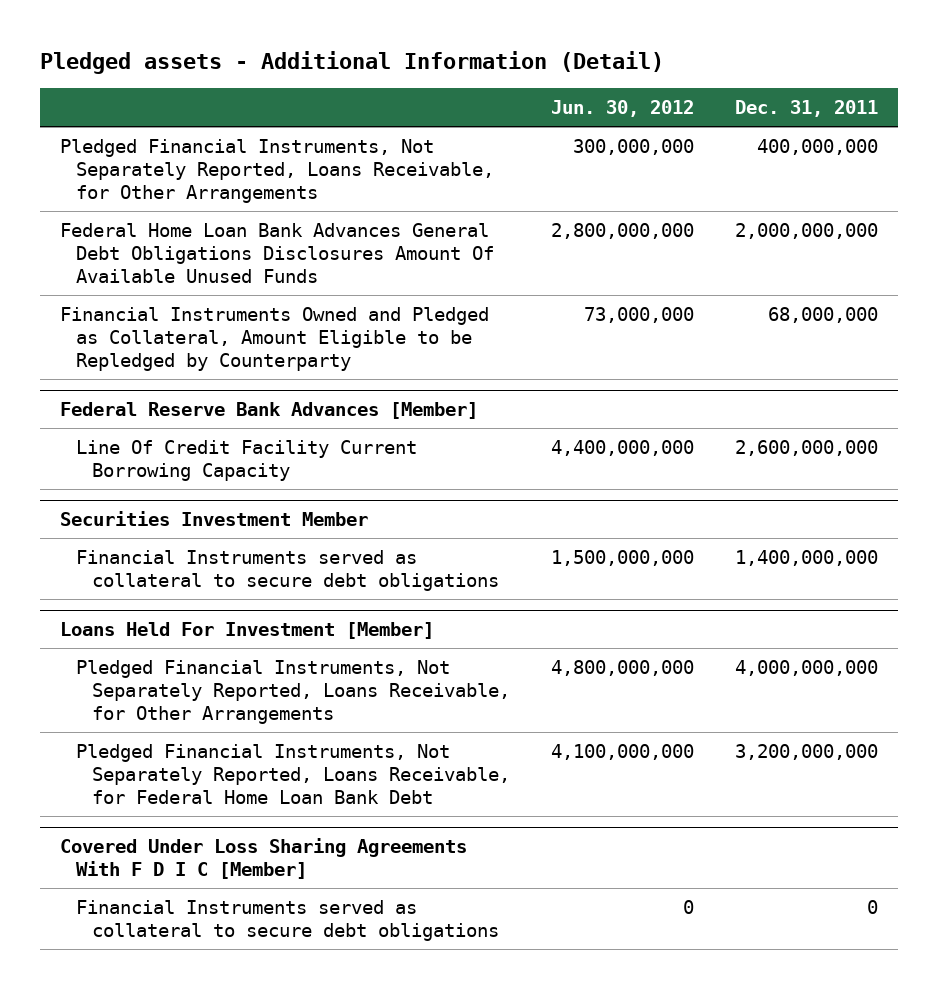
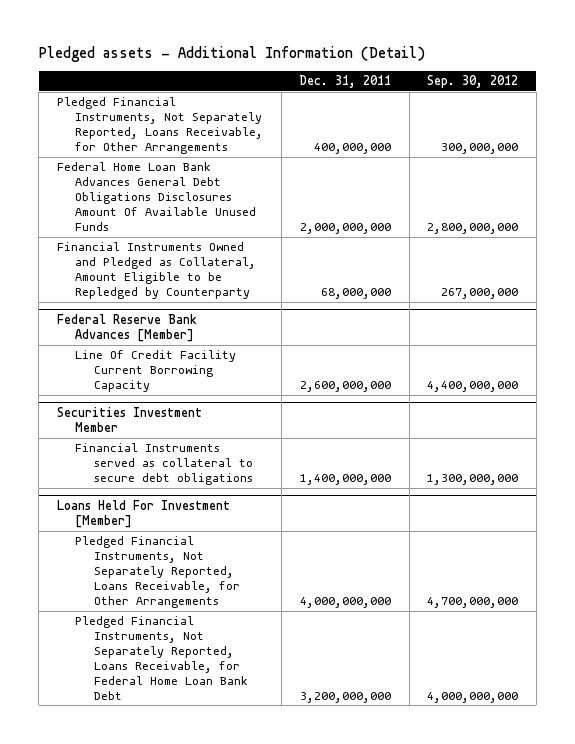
[550,100,694,118] Jun. 30, 2012 -> none
none -> [427,75,519,89] Sep. 30, 2012
[60,838,468,880] Covered Under Loss Sharing Agreements With F D I C [Member] -> none
[76,899,499,941] Financial Instruments served as collateral to secure debt obligations -> none

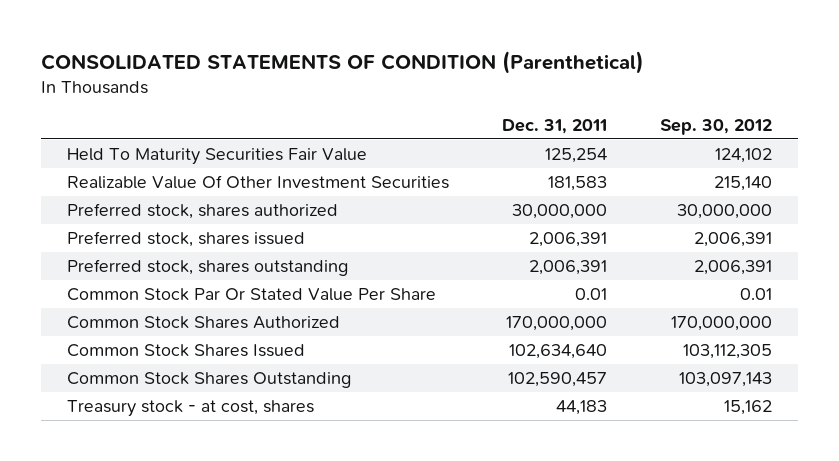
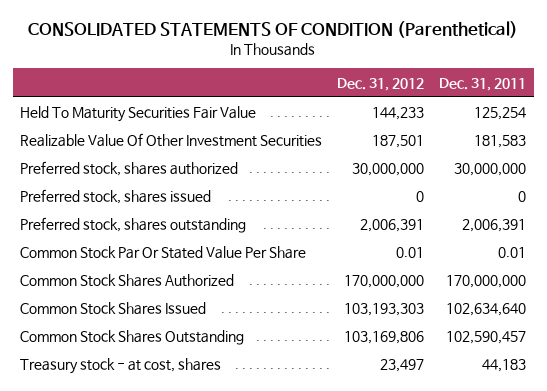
[659,118,772,135] Sep. 30, 2012 -> none
none -> [337,77,425,91] Dec. 31, 2012
[529,231,608,247] 2,006,391 -> [518,191,527,203] 0

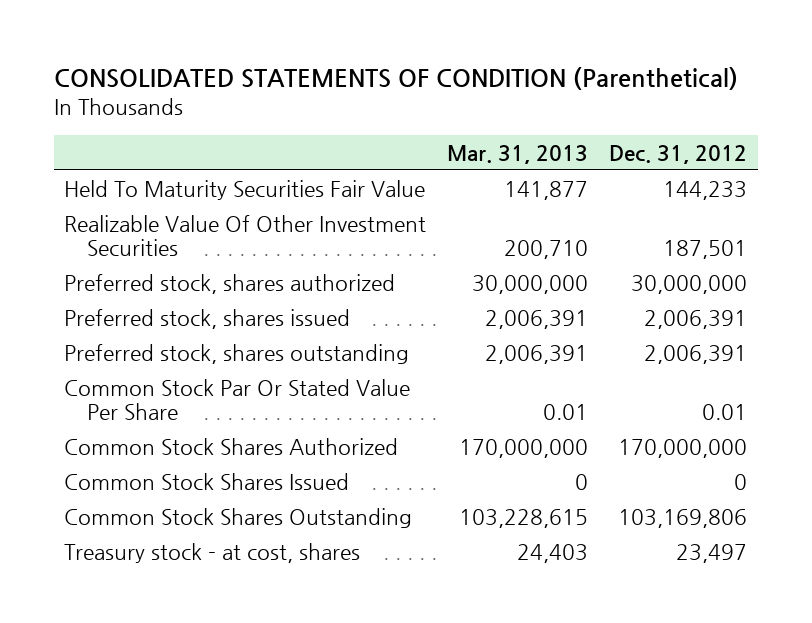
[439,77,527,91] Dec. 31, 2011 -> none
none -> [447,144,589,164] Mar. 31, 2013
[416,191,425,203] 0 -> [644,309,748,329] 2,006,391
[344,303,425,317] 103,193,303 -> [734,473,748,490] 0

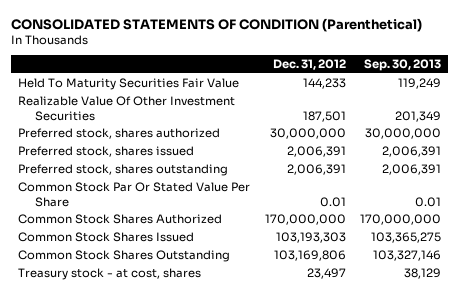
[447,144,589,164] Mar. 31, 2013 -> none
none -> [364,59,442,72] Sep. 30, 2013
[734,473,748,490] 0 -> [275,231,346,243] 103,193,303

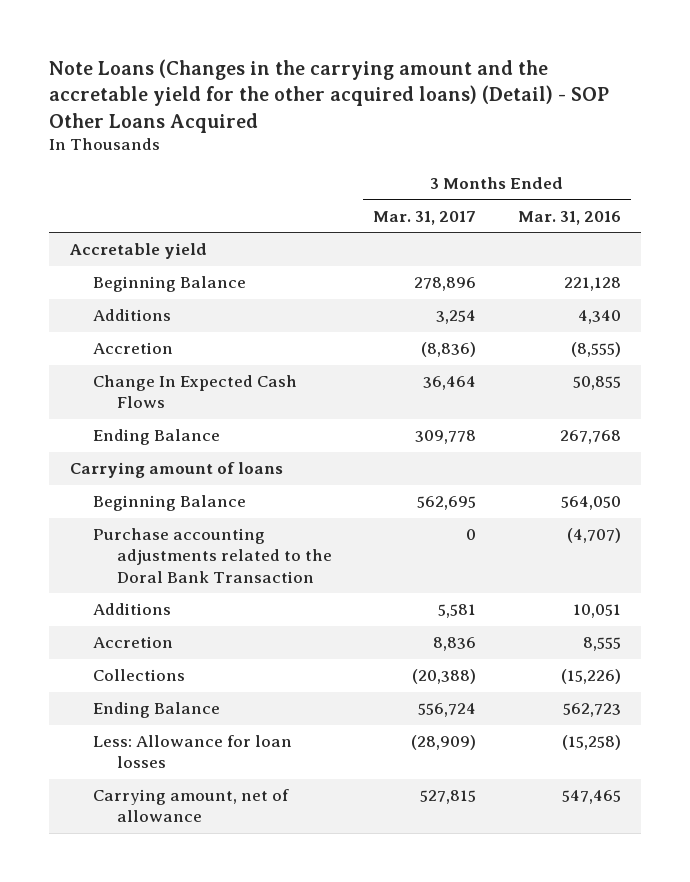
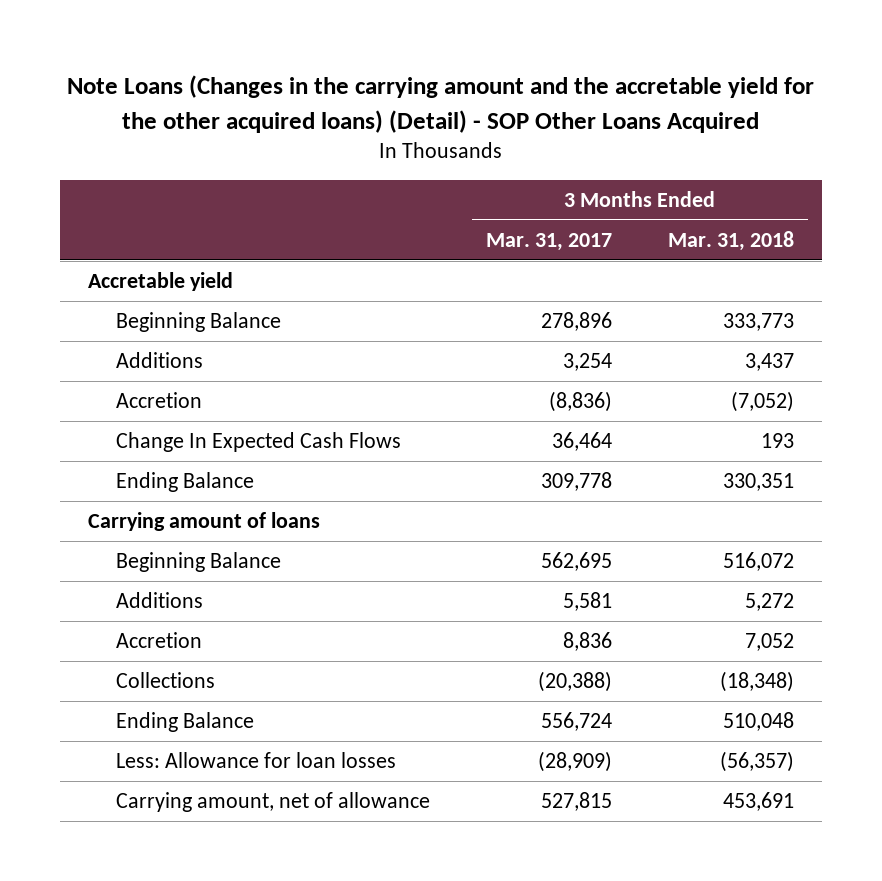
[517,210,621,225] Mar. 31, 2016 -> none
none -> [667,230,794,251] Mar. 31, 2018
[93,528,332,583] Purchase accounting adjustments related to the Doral Bank Transaction -> none

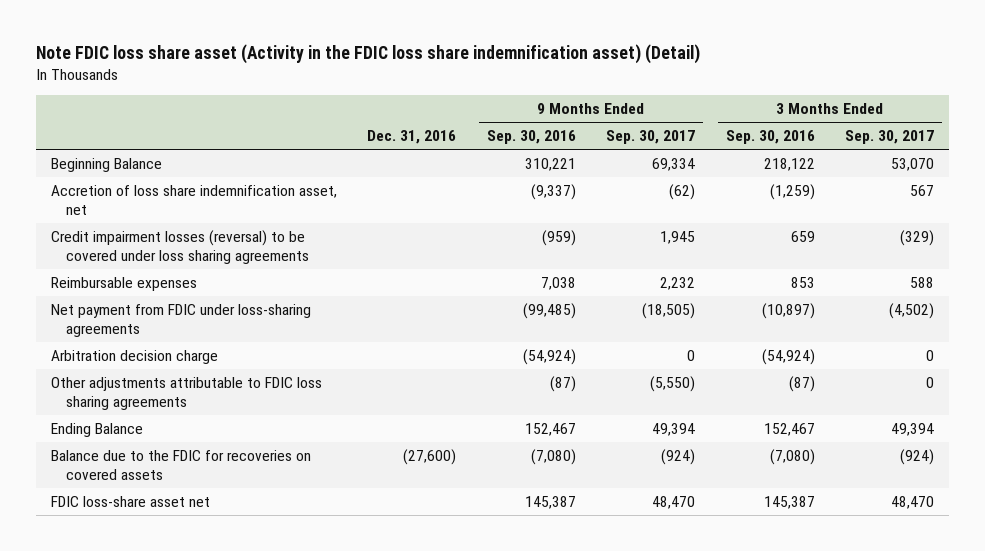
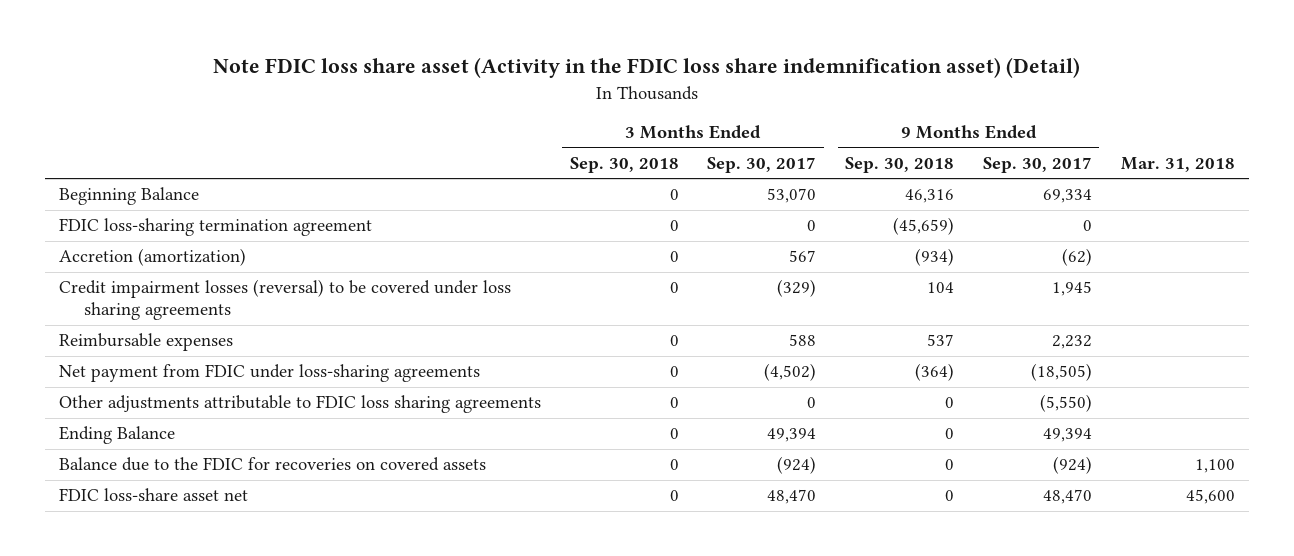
[367,130,457,145] Dec. 31, 2016 -> none
[486,130,576,145] Sep. 30, 2016 -> none
[725,130,815,145] Sep. 30, 2016 -> none
none -> [569,157,679,174] Sep. 30, 2018
none -> [845,157,955,174] Sep. 30, 2018
none -> [1120,157,1235,173] Mar. 31, 2018
none -> [58,218,372,237] FDIC loss-sharing termination agreement
[50,184,337,215] Accretion of loss share indemnification asset, net -> [58,248,246,267] Accretion (amortization)
[50,349,218,364] Arbitration decision charge -> none

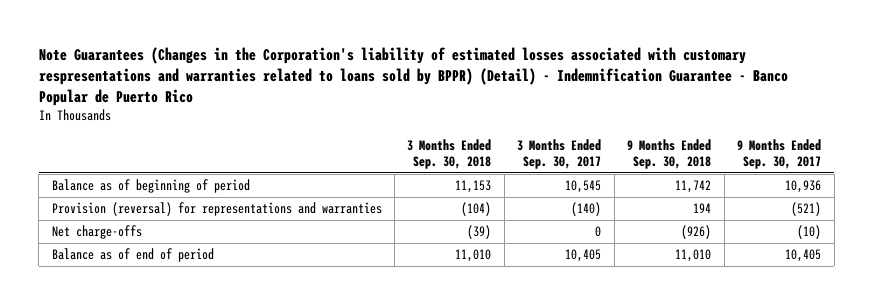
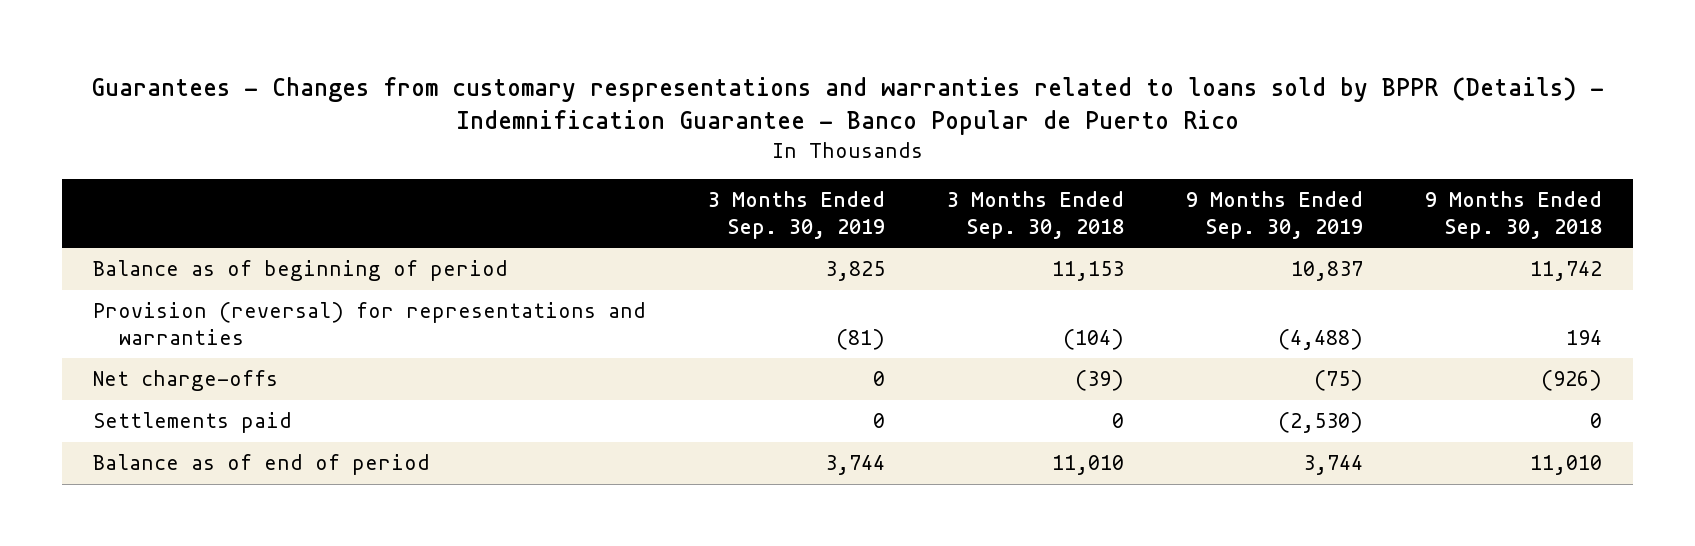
[38,46,788,106] Note Guarantees (Changes in the Corporation's liability of estimated losses associated with customary respresentations and warranties related to loans sold by BPPR) (Detail) - Indemnification Guarantee - Banco Popular de Puerto Rico -> [90,76,1604,135] Guarantees - Changes from customary respresentations and warranties related to loans sold by BPPR (Details) - Indemnification Guarantee - Banco Popular de Puerto Rico
[517,138,602,169] 3 Months Ended Sep. 30, 2017 -> none
[737,138,822,169] 9 Months Ended Sep. 30, 2017 -> none
none -> [708,191,886,239] 3 Months Ended Sep. 30, 2019
none -> [1185,191,1363,239] 9 Months Ended Sep. 30, 2019
none -> [93,412,293,434] Settlements paid

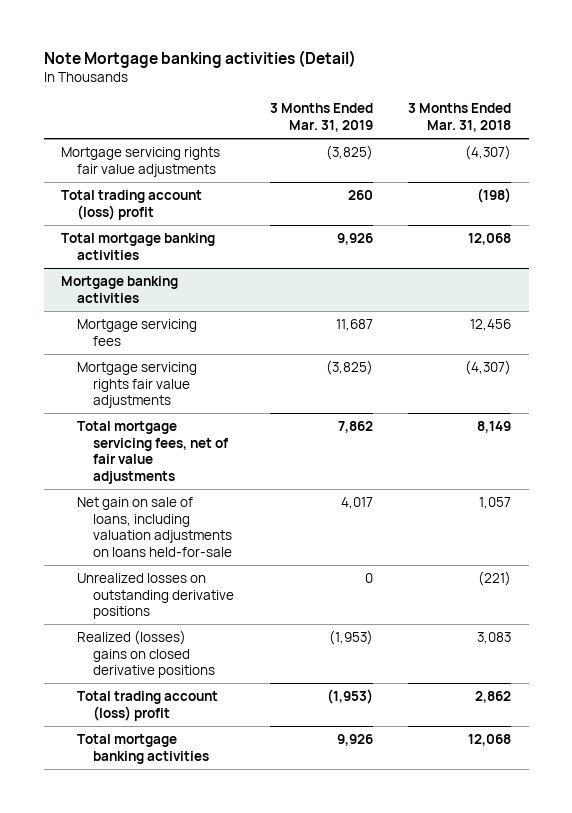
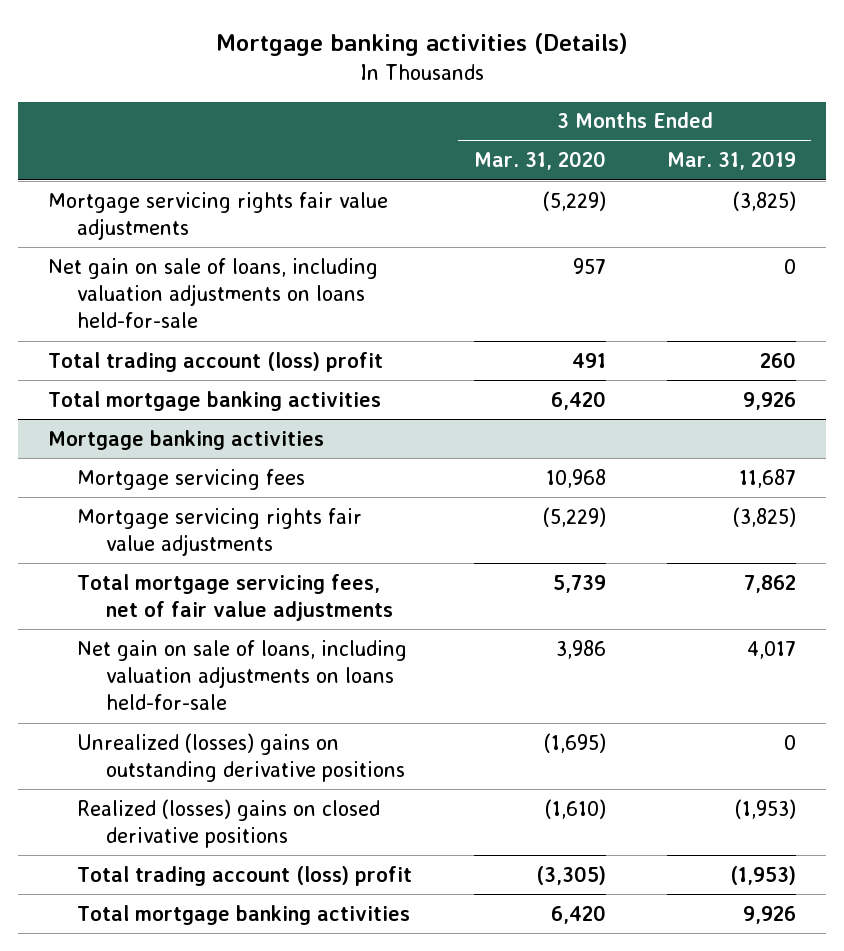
[43,50,356,69] Note Mortgage banking activities (Detail) -> [215,33,628,57] Mortgage banking activities (Details)
[408,103,512,133] 3 Months Ended Mar. 31, 2018 -> none
none -> [473,151,606,171] Mar. 31, 2020
none -> [48,257,379,329] Net gain on sale of loans, including valuation adjustments on loans held-for-sale
[77,572,235,620] Unrealized losses on outstanding derivative positions -> [77,732,406,783] Unrealized (losses) gains on outstanding derivative positions

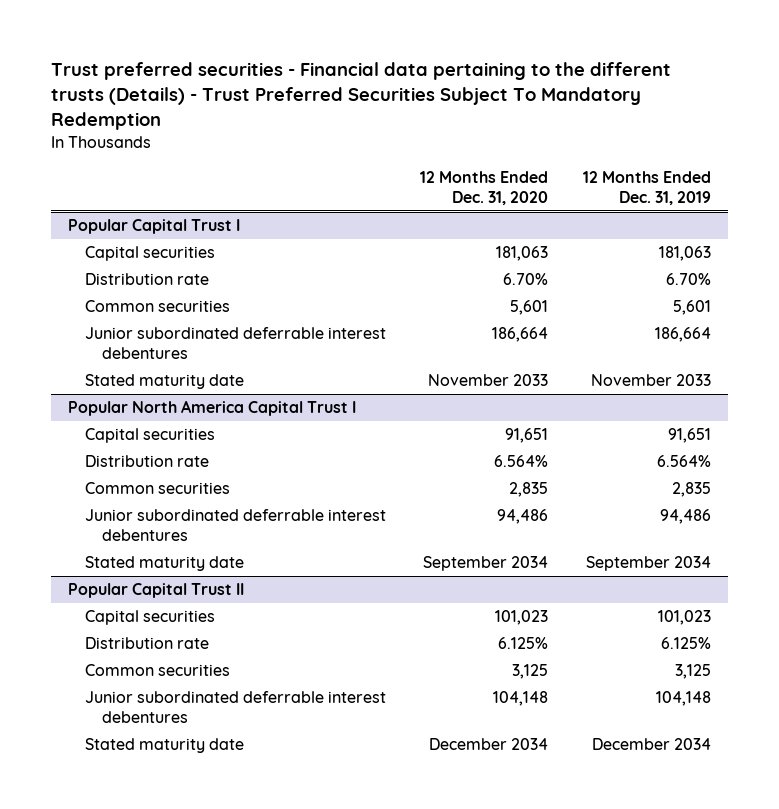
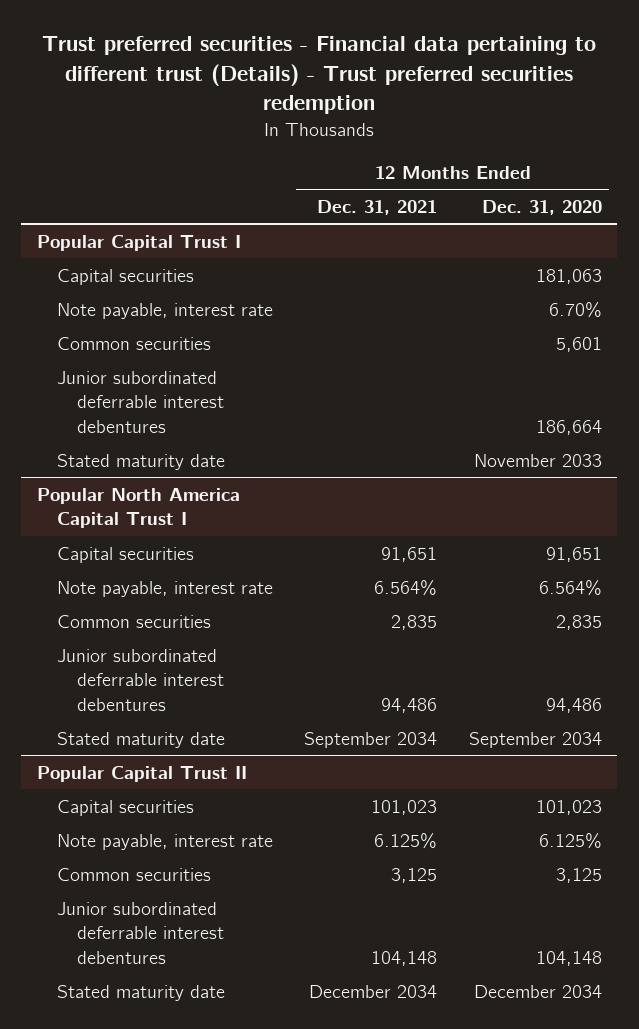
[50,61,671,130] Trust preferred securities - Financial data pertaining to the different trusts (Details) - Trust Preferred Securities Subject To Mandatory Redemption -> [42,36,597,115] Trust preferred securities - Financial data pertaining to different trust (Details) - Trust preferred securities redemption
[582,171,711,205] 12 Months Ended Dec. 31, 2019 -> none
none -> [317,199,438,215] Dec. 31, 2021
[85,273,210,286] Distribution rate -> [56,302,273,319] Note payable, interest rate
[85,455,210,468] Distribution rate -> [56,580,273,597] Note payable, interest rate
[85,637,210,650] Distribution rate -> [56,833,273,850] Note payable, interest rate

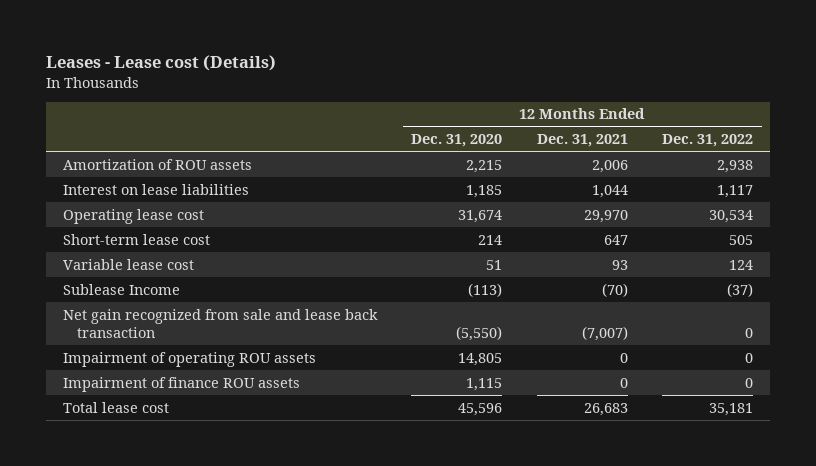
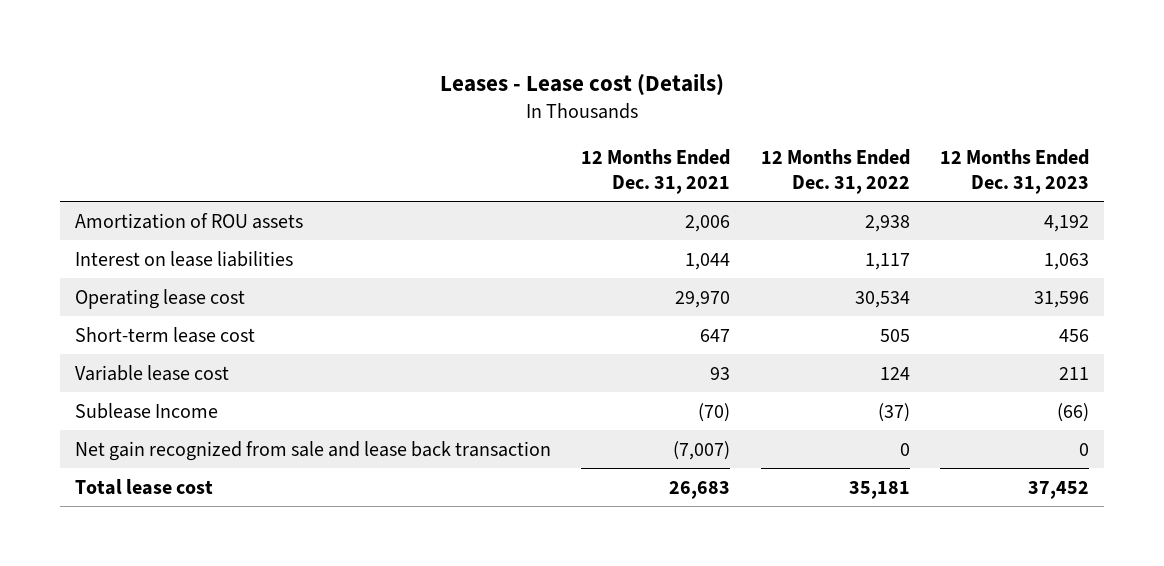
[411,134,503,148] Dec. 31, 2020 -> none
none -> [940,148,1090,194] 12 Months Ended Dec. 31, 2023
[62,351,316,367] Impairment of operating ROU assets -> none
[62,376,300,392] Impairment of finance ROU assets -> none

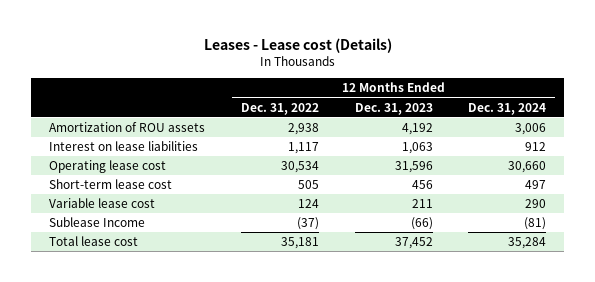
[581,148,731,194] 12 Months Ended Dec. 31, 2021 -> none
none -> [468,102,547,115] Dec. 31, 2024
[74,440,551,461] Net gain recognized from sale and lease back transaction -> none

